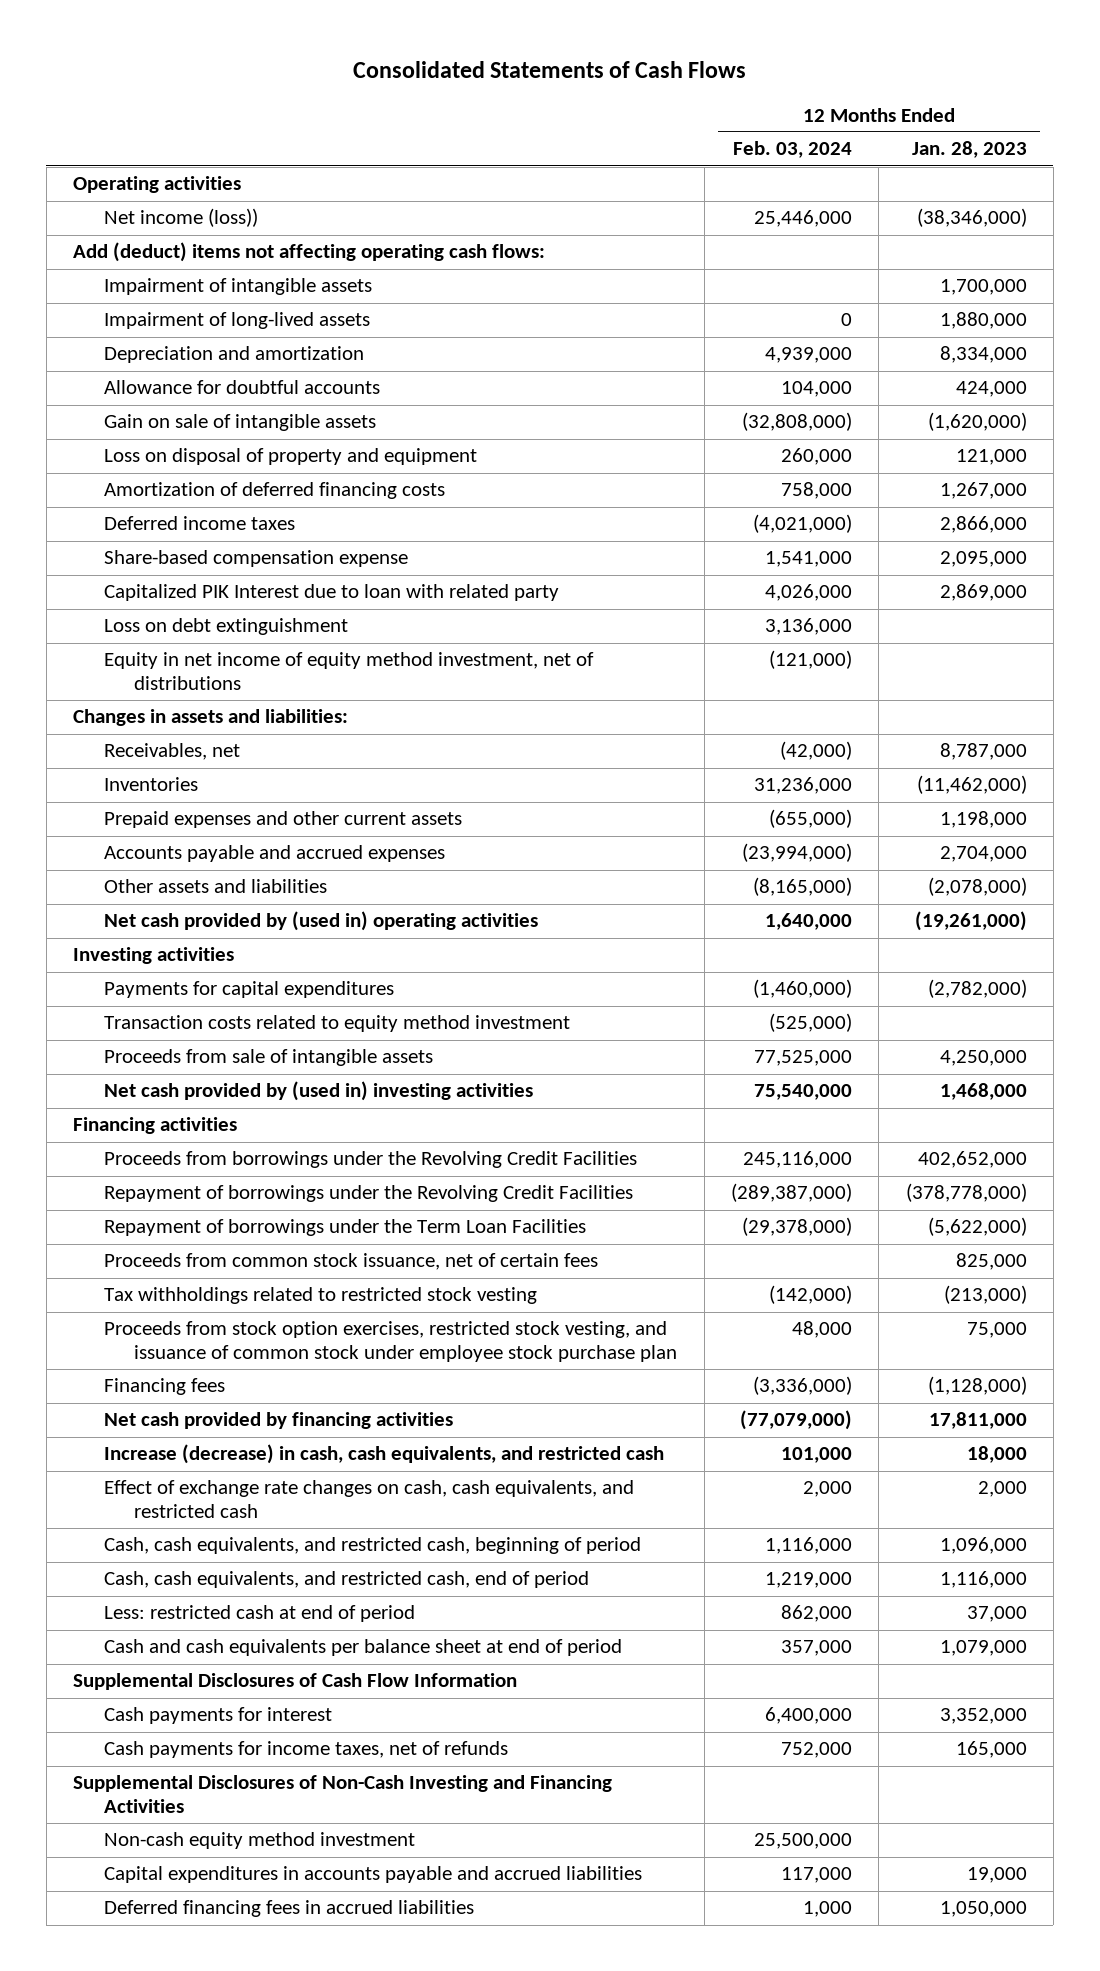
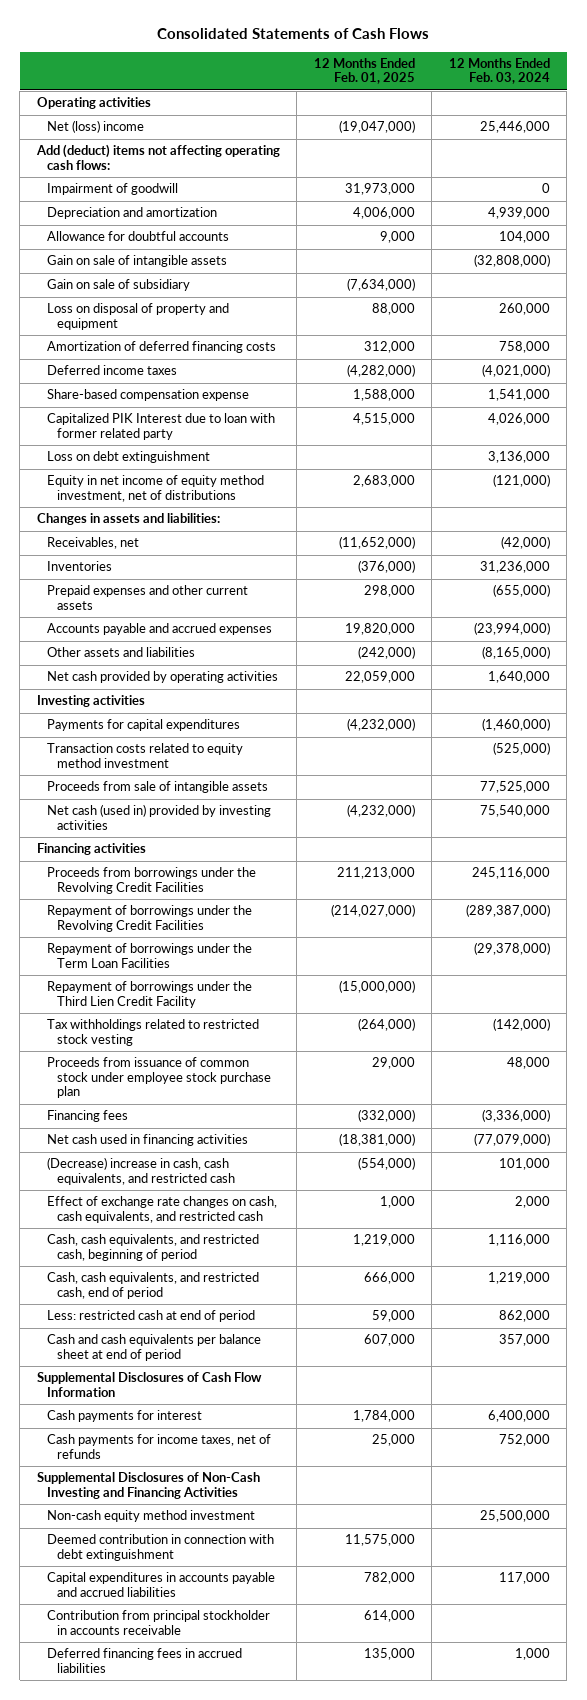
[911,141,1027,159] Jan. 28, 2023 -> none
none -> [313,57,415,85] 12 Months Ended Feb. 01, 2025
[103,208,258,228] Net income (loss)) -> [47,120,145,134] Net (loss) income
[103,278,372,296] Impairment of intangible assets -> none
[103,312,370,330] Impairment of long-lived assets -> none
none -> [47,183,179,196] Impairment of goodwill
none -> [47,279,191,292] Gain on sale of subsidiary
[103,584,559,602] Capitalized PIK Interest due to loan with related party -> [47,413,276,440] Capitalized PIK Interest due to loan with former related party
[103,911,538,932] Net cash provided by (used in) operating activities -> [47,671,279,684] Net cash provided by operating activities
[103,1081,533,1102] Net cash provided by (used in) investing activities -> [47,804,272,830] Net cash (used in) provided by investing activities
[103,1253,598,1271] Proceeds from common stock issuance, net of certain fees -> none
none -> [47,981,253,1008] Repayment of borrowings under the Third Lien Credit Facility
[103,1321,678,1363] Proceeds from stock option exercises, restricted stock vesting, and issuance of common stock under employee stock purchase plan -> [47,1057,272,1099] Proceeds from issuance of common stock under employee stock purchase plan
[103,1412,453,1430] Net cash provided by financing activities -> [47,1134,249,1147] Net cash used in financing activities
[103,1444,664,1465] Increase (decrease) in cash, cash equivalents, and restricted cash -> [47,1157,236,1185] (Decrease) increase in cash, cash equivalents, and restricted cash
none -> [47,1534,275,1561] Deemed contribution in connection with debt extinguishment
none -> [47,1610,271,1635] Contribution from principal stockholder in accounts receivable

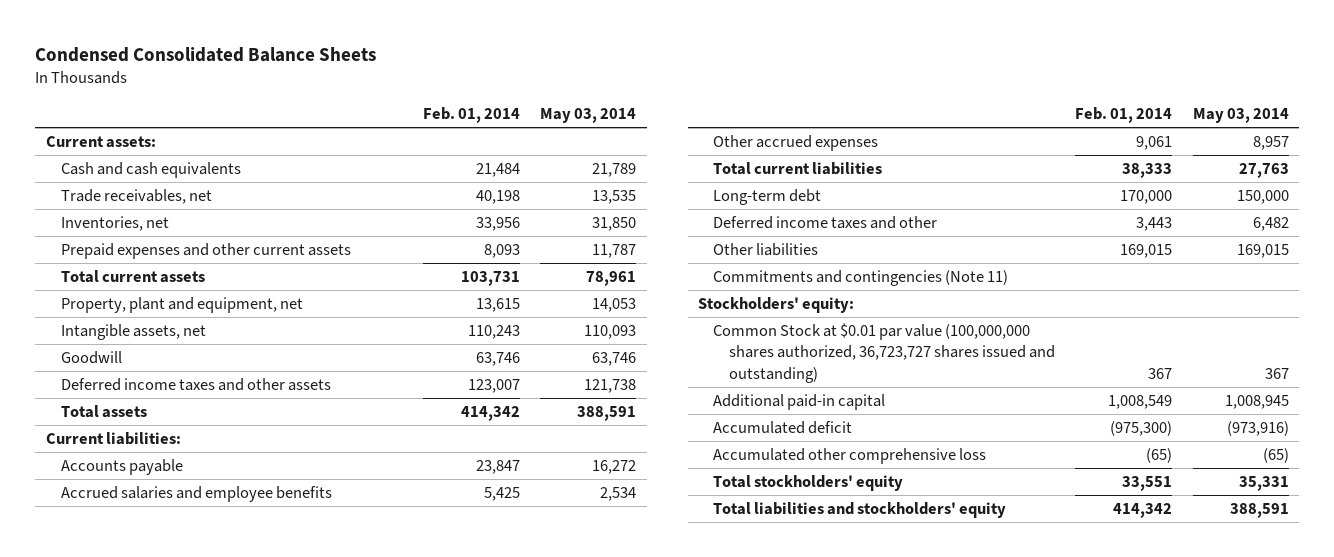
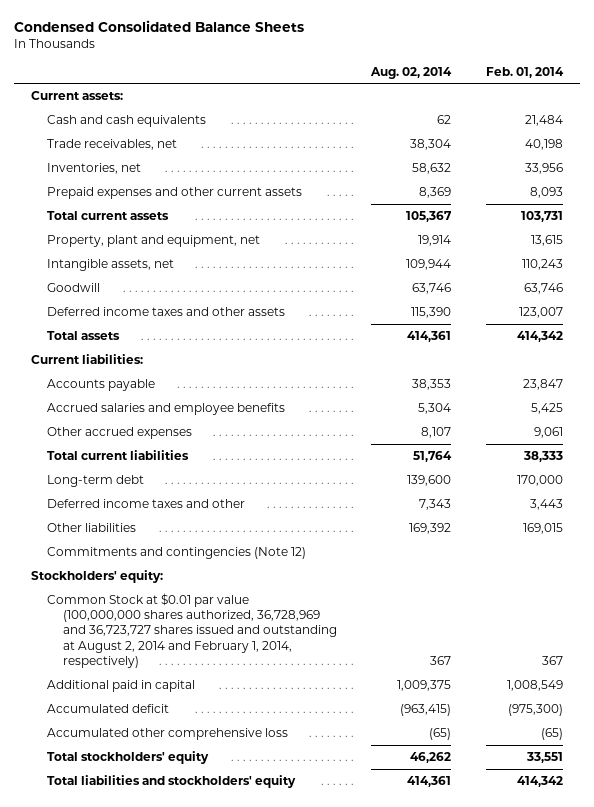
[540,107,637,123] May 03, 2014 -> none
none -> [370,66,453,79] Aug. 02, 2014
[713,270,1009,287] Commitments and contingencies (Note 11) -> [46,547,306,560] Commitments and contingencies (Note 12)
[713,323,1055,383] Common Stock at $0.01 par value (100,000,000 shares authorized, 36,723,727 shares issued and outstanding) -> [46,593,337,668] Common Stock at $0.01 par value (100,000,000 shares authorized, 36,728,969 and 36,723,727 shares issued and outstanding at August 2, 2014 and February 1, 2014, respectively)
[713,394,886,411] Additional paid-in capital -> [46,680,195,693] Additional paid in capital

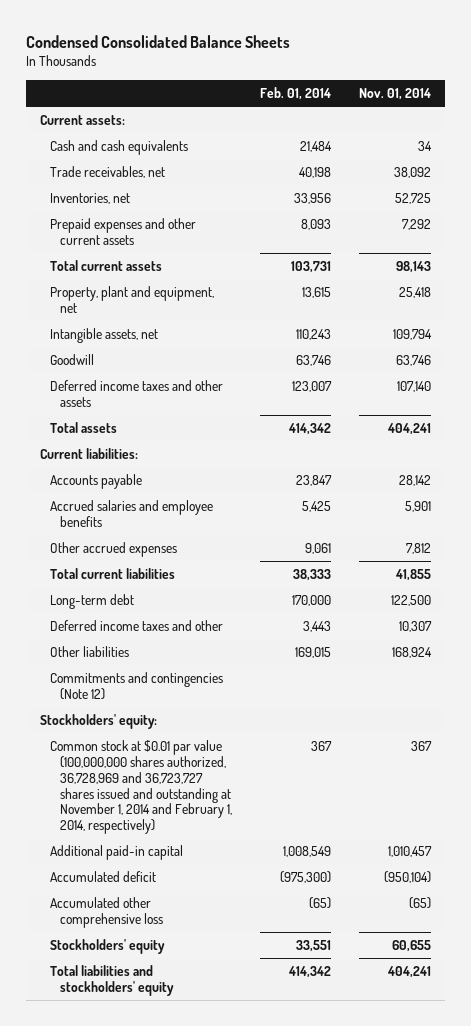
[370,66,453,79] Aug. 02, 2014 -> none
none -> [358,87,431,100] Nov. 01, 2014
[46,593,337,668] Common Stock at $0.01 par value (100,000,000 shares authorized, 36,728,969 and 36,723,727 shares issued and outstanding at August 2, 2014 and February 1, 2014, respectively) -> [49,740,232,835] Common stock at $0.01 par value (100,000,000 shares authorized, 36,728,969 and 36,723,727 shares issued and outstanding at November 1, 2014 and February 1, 2014, respectively)
[46,680,195,693] Additional paid in capital -> [49,845,183,861] Additional paid-in capital
[46,751,209,765] Total stockholders' equity -> [49,939,165,955] Stockholders' equity

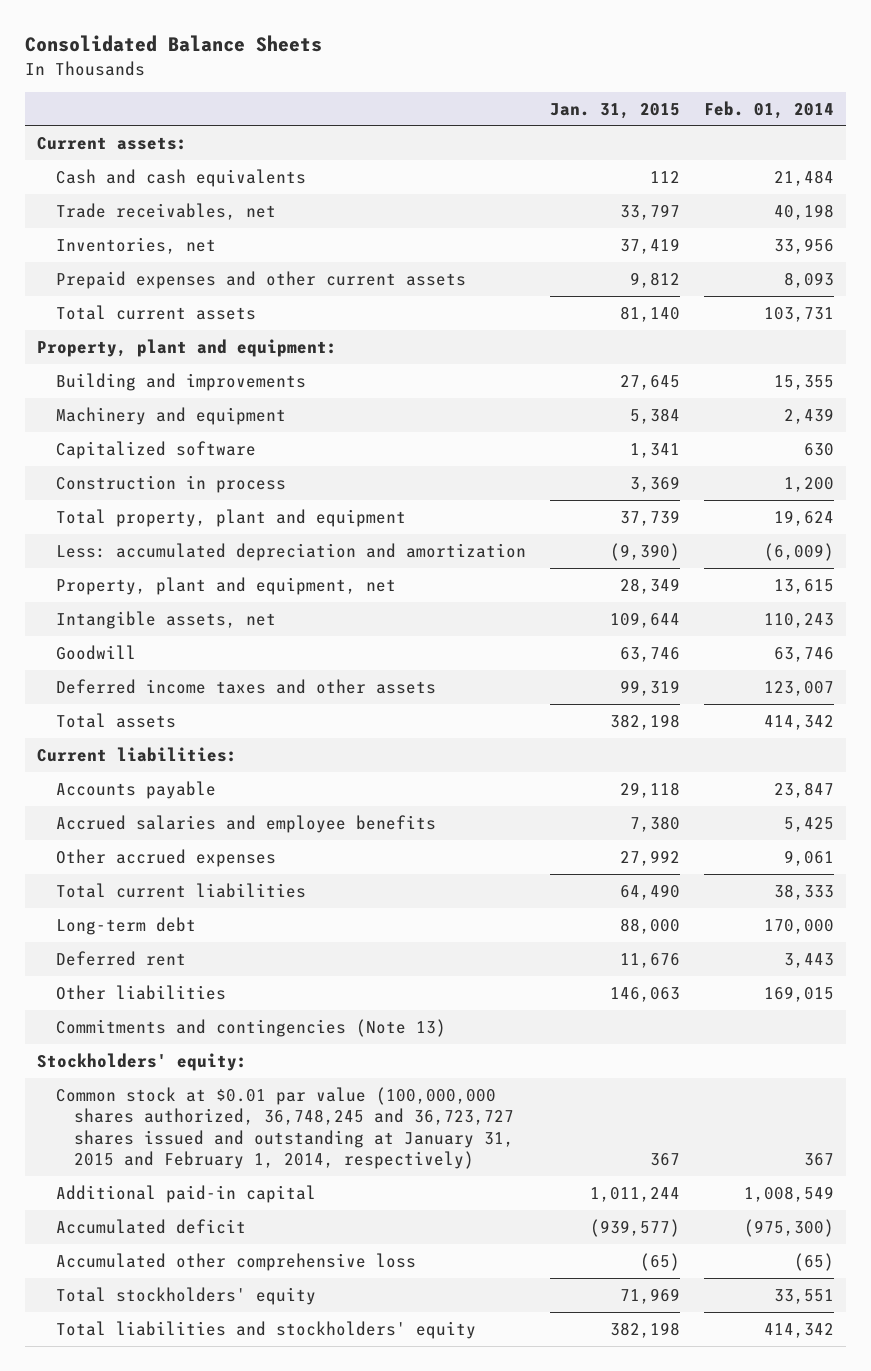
[26,34,291,48] Condensed Consolidated Balance Sheets -> [24,35,322,53] Consolidated Balance Sheets
[358,87,431,100] Nov. 01, 2014 -> none
none -> [549,102,680,119] Jan. 31, 2015
none -> [36,338,337,357] Property, plant and equipment:
none -> [55,372,306,391] Building and improvements
none -> [55,406,286,425] Machinery and equipment
none -> [55,440,256,459] Capitalized software
none -> [55,474,286,493] Construction in process
none -> [55,508,406,527] Total property, plant and equipment
none -> [55,542,526,561] Less: accumulated depreciation and amortization
[49,620,223,632] Deferred income taxes and other -> [55,950,186,966] Deferred rent
[49,672,223,700] Commitments and contingencies (Note 12) -> [55,1018,446,1037] Commitments and contingencies (Note 13)
[49,740,232,835] Common stock at $0.01 par value (100,000,000 shares authorized, 36,728,969 and 36,723,727 shares issued and outstanding at November 1, 2014 and February 1, 2014, respectively) -> [55,1086,515,1170] Common stock at $0.01 par value (100,000,000 shares authorized, 36,748,245 and 36,723,727 shares issued and outstanding at January 31, 2015 and February 1, 2014, respectively)
[49,939,165,955] Stockholders' equity -> [55,1286,316,1305] Total stockholders' equity

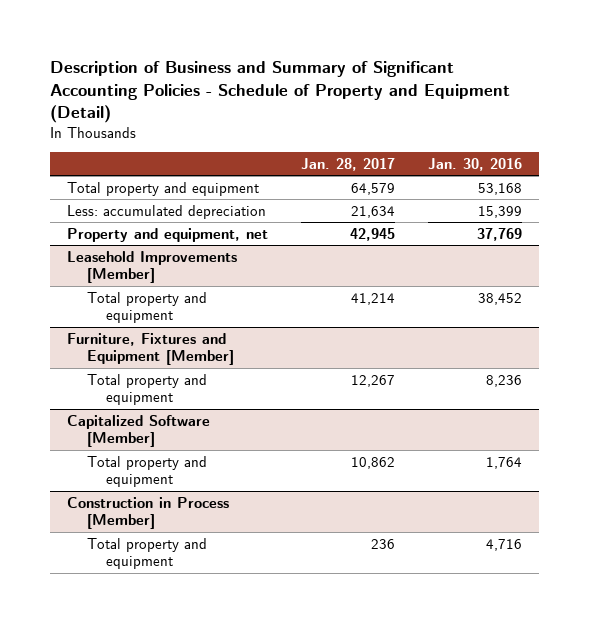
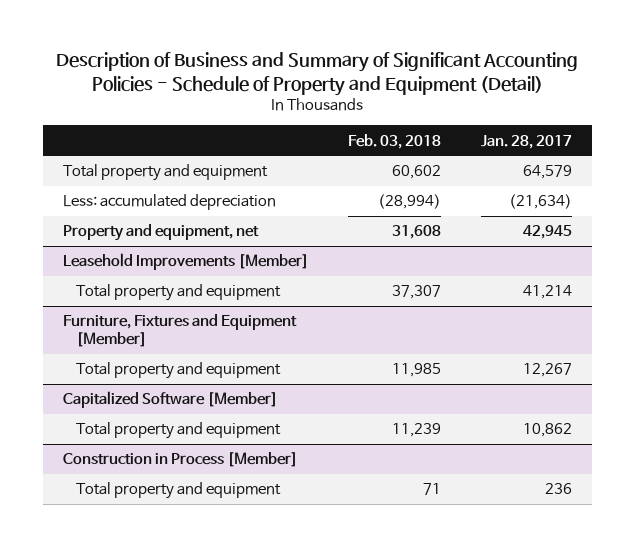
[428,157,523,171] Jan. 30, 2016 -> none
none -> [348,133,442,149] Feb. 03, 2018
[351,205,396,218] 21,634 -> [509,194,573,210] (21,634)

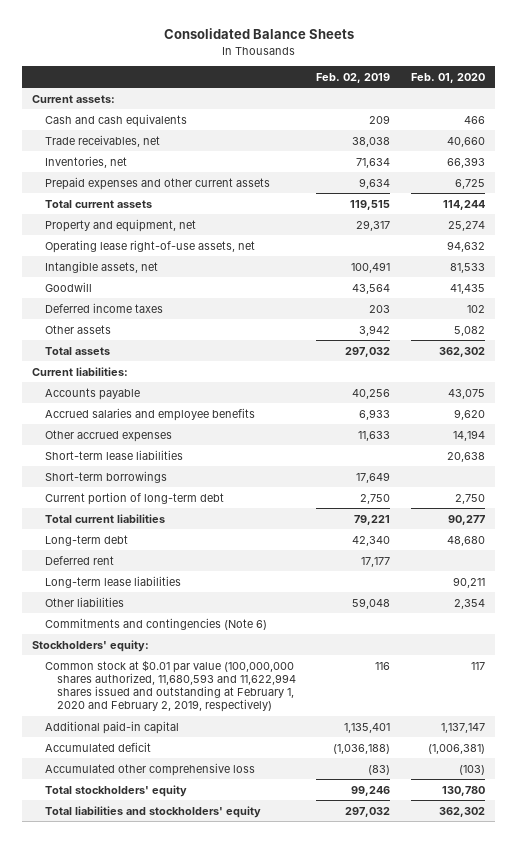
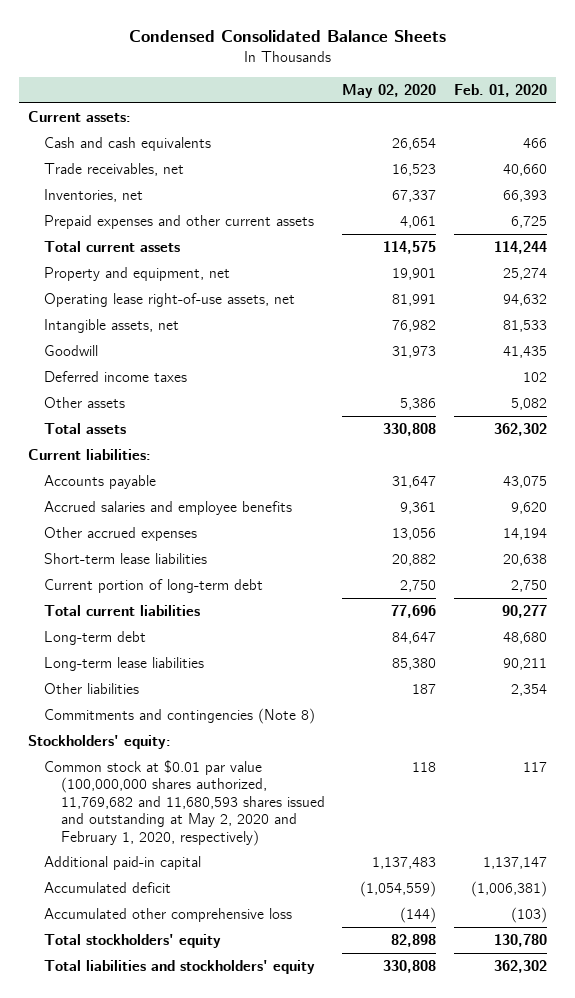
[163,28,354,40] Consolidated Balance Sheets -> [128,30,446,43] Condensed Consolidated Balance Sheets
[316,72,391,83] Feb. 02, 2019 -> none
none -> [342,84,437,99] May 02, 2020
[44,470,167,483] Short-term borrowings -> none
[44,555,114,565] Deferred rent -> none
[44,617,267,630] Commitments and contingencies (Note 6) -> [44,707,316,724] Commitments and contingencies (Note 8)
[44,659,296,713] Common stock at $0.01 par value (100,000,000 shares authorized, 11,680,593 and 11,622,994 shares issued and outstanding at February 1, 2020 and February 2, 2019, respectively) -> [44,759,325,846] Common stock at $0.01 par value (100,000,000 shares authorized, 11,769,682 and 11,680,593 shares issued and outstanding at May 2, 2020 and February 1, 2020, respectively)

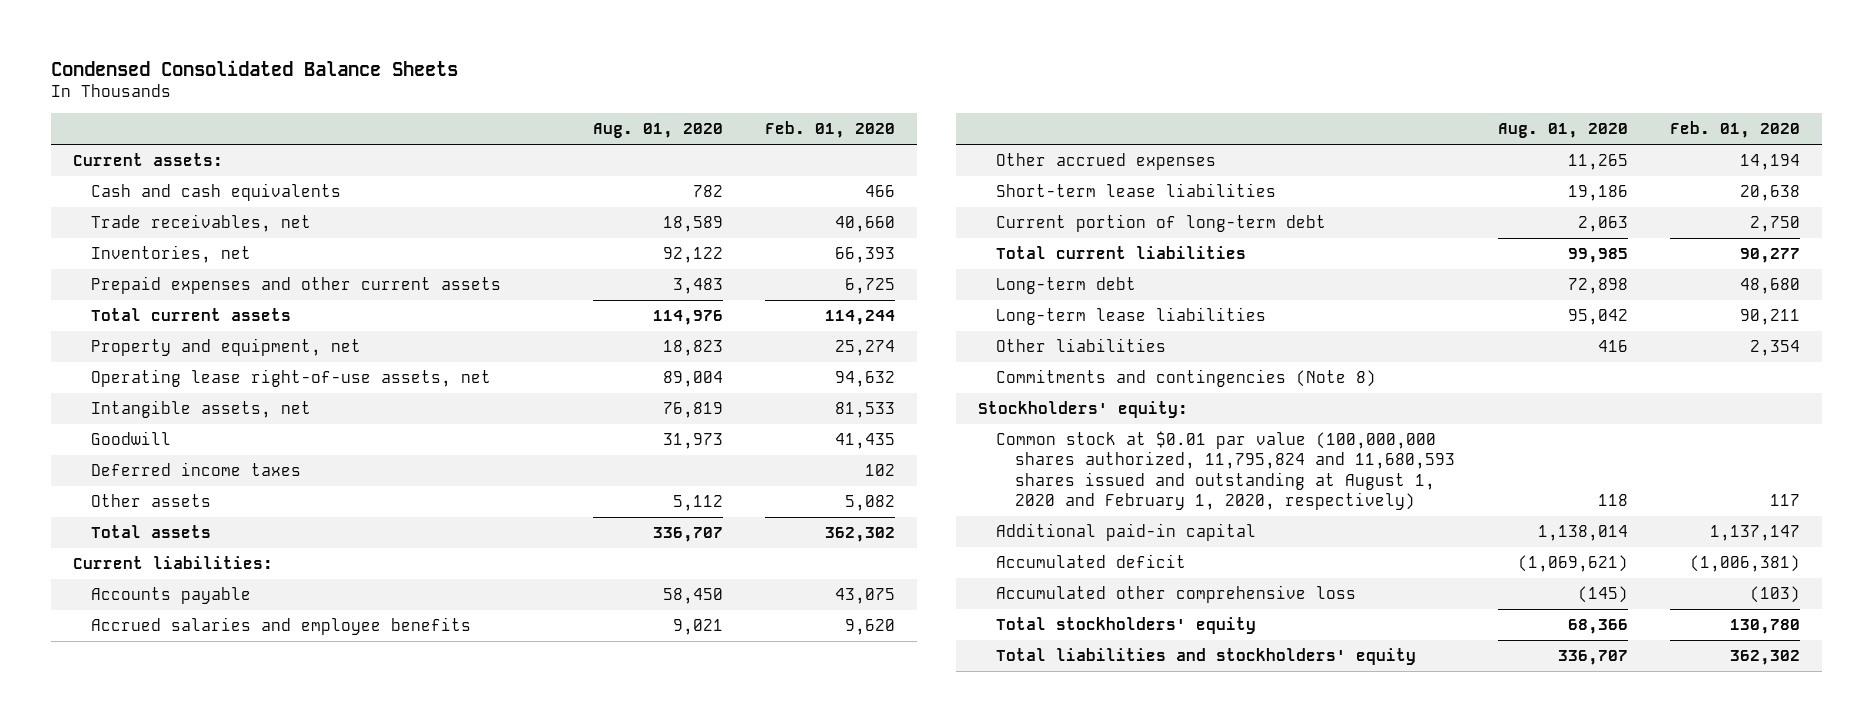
[342,84,437,99] May 02, 2020 -> none
none -> [592,123,723,139] Aug. 01, 2020
[44,759,325,846] Common stock at $0.01 par value (100,000,000 shares authorized, 11,769,682 and 11,680,593 shares issued and outstanding at May 2, 2020 and February 1, 2020, respectively) -> [996,431,1455,510] Common stock at $0.01 par value (100,000,000 shares authorized, 11,795,824 and 11,680,593 shares issued and outstanding at August 1, 2020 and February 1, 2020, respectively)

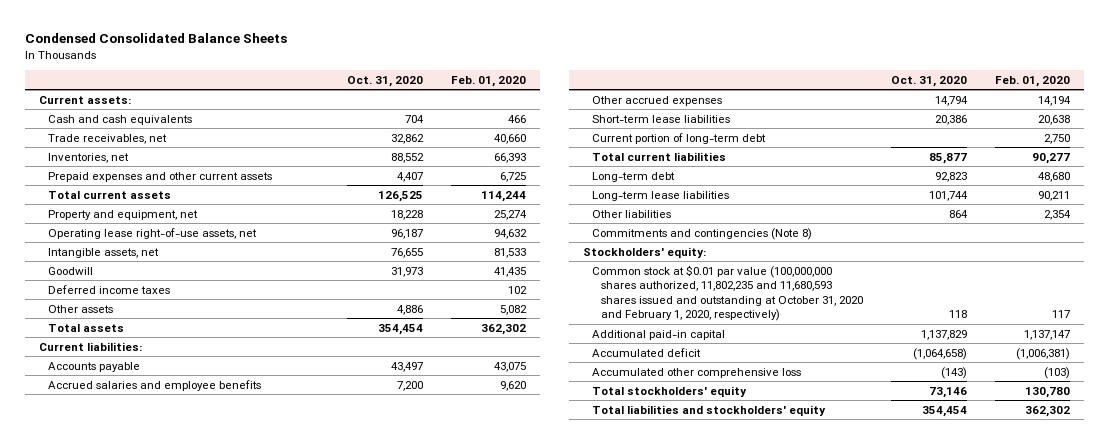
[592,123,723,139] Aug. 01, 2020 -> none
none -> [346,75,423,87] Oct. 31, 2020
[996,431,1455,510] Common stock at $0.01 par value (100,000,000 shares authorized, 11,795,824 and 11,680,593 shares issued and outstanding at August 1, 2020 and February 1, 2020, respectively) -> [591,264,863,322] Common stock at $0.01 par value (100,000,000 shares authorized, 11,802,235 and 11,680,593 shares issued and outstanding at October 31, 2020 and February 1, 2020, respectively)

